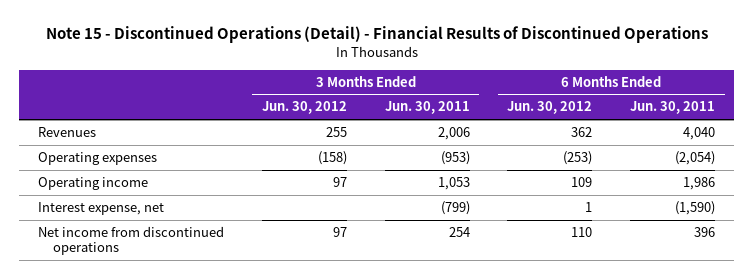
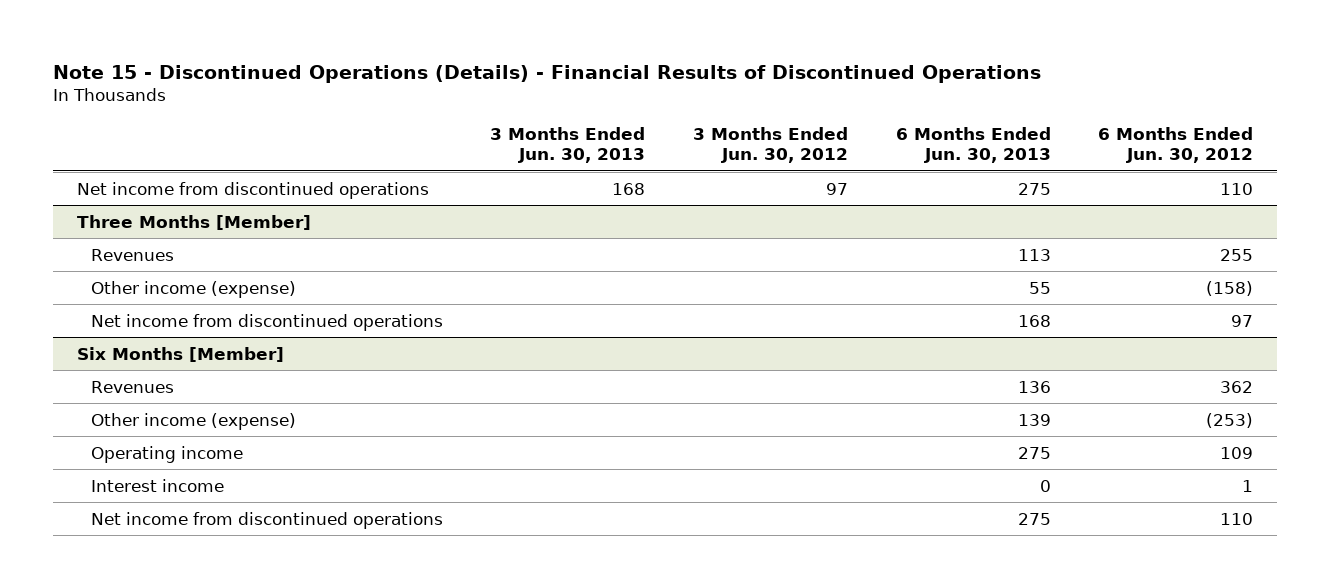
[45,26,708,44] Note 15 - Discontinued Operations (Detail) - Financial Results of Discontinued Operations -> [53,64,1042,83] Note 15 - Discontinued Operations (Details) - Financial Results of Discontinued Operations
[384,101,470,115] Jun. 30, 2011 -> none
[630,101,716,115] Jun. 30, 2011 -> none
none -> [490,126,646,164] 3 Months Ended Jun. 30, 2013
none -> [895,126,1051,164] 6 Months Ended Jun. 30, 2013
[37,127,96,138] Revenues -> none
[37,152,157,166] Operating expenses -> none
[37,177,148,191] Operating income -> none
[37,202,164,216] Interest expense, net -> none
none -> [77,214,312,230] Three Months [Member]
none -> [90,248,174,261] Revenues
none -> [90,280,296,298] Other income (expense)
none -> [90,313,443,331] Net income from discontinued operations
none -> [77,346,285,362] Six Months [Member]
none -> [90,380,174,393] Revenues
none -> [90,412,296,430] Other income (expense)
none -> [90,445,243,463] Operating income
none -> [90,478,224,492] Interest income
none -> [90,511,443,529] Net income from discontinued operations

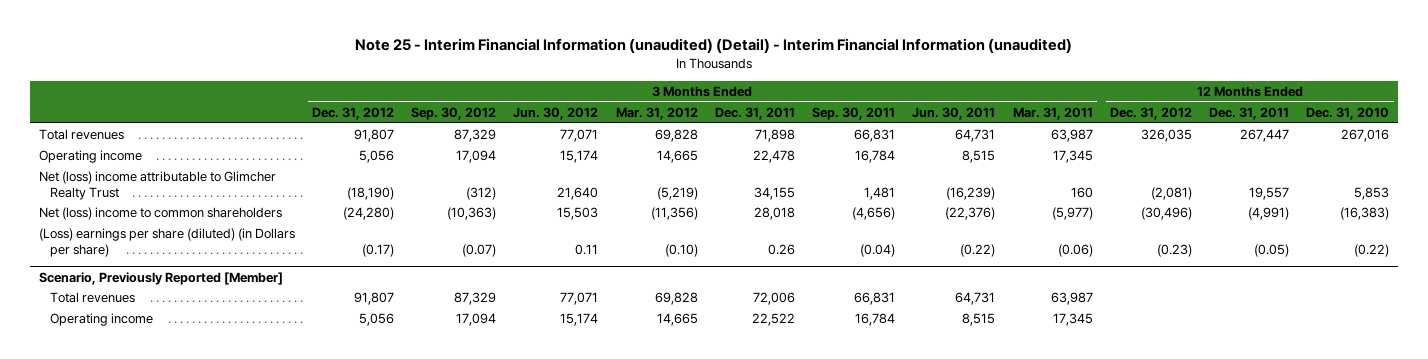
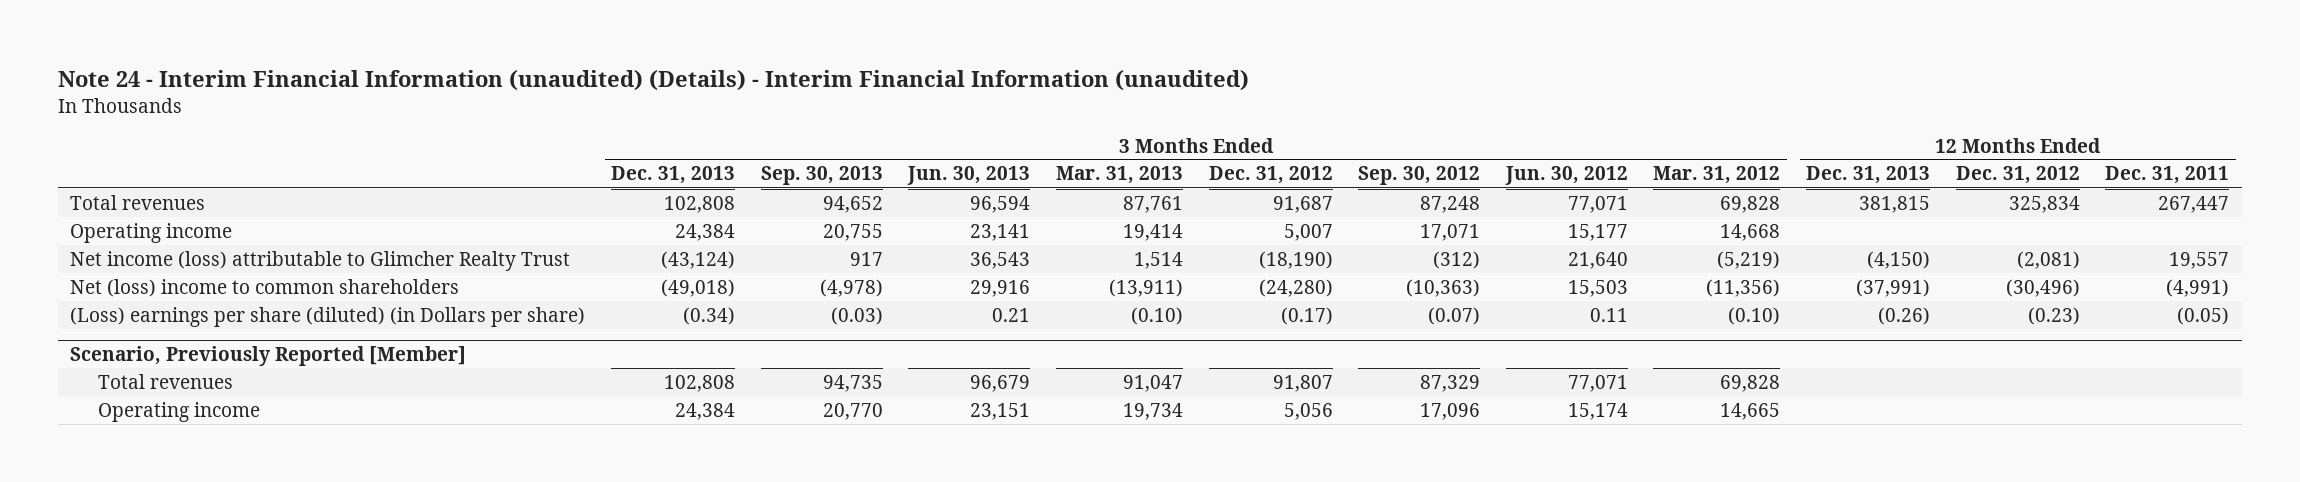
[355,38,1073,54] Note 25 - Interim Financial Information (unaudited) (Detail) - Interim Financial Information (unaudited) -> [57,70,1249,92] Note 24 - Interim Financial Information (unaudited) (Details) - Interim Financial Information (unaudited)
[714,106,795,120] Dec. 31, 2011 -> none
[812,106,896,120] Sep. 30, 2011 -> none
[912,106,996,120] Jun. 30, 2011 -> none
[1012,106,1093,120] Mar. 31, 2011 -> none
[1306,106,1390,120] Dec. 31, 2010 -> none
none -> [611,166,736,185] Dec. 31, 2013
none -> [760,166,883,186] Sep. 30, 2013
none -> [907,166,1031,186] Jun. 30, 2013
none -> [1055,166,1183,185] Mar. 31, 2013
none -> [1805,166,1930,185] Dec. 31, 2013
[353,128,394,142] 91,807 -> [1272,195,1333,213] 91,687
[454,128,497,142] 87,329 -> [1420,195,1481,213] 87,248
[1140,128,1192,142] 326,035 -> [2008,195,2080,213] 325,834
[358,149,394,163] 5,056 -> [1283,223,1333,241] 5,007
[456,149,497,163] 17,094 -> [1420,223,1481,241] 17,071
[560,149,599,163] 15,174 -> [1567,223,1628,241] 15,177
[656,149,698,163] 14,665 -> [1720,223,1781,241] 14,668
[38,170,276,200] Net (loss) income attributable to Glimcher Realty Trust -> [70,250,571,271] Net income (loss) attributable to Glimcher Realty Trust
[456,312,497,326] 17,094 -> [1420,402,1481,420] 17,096

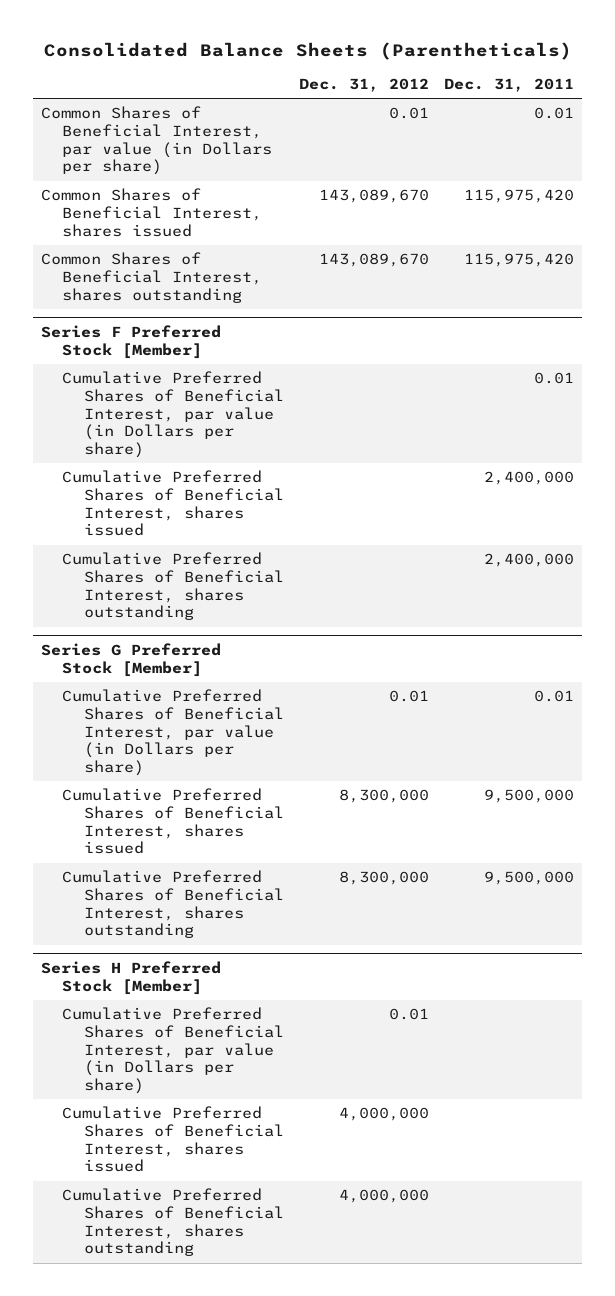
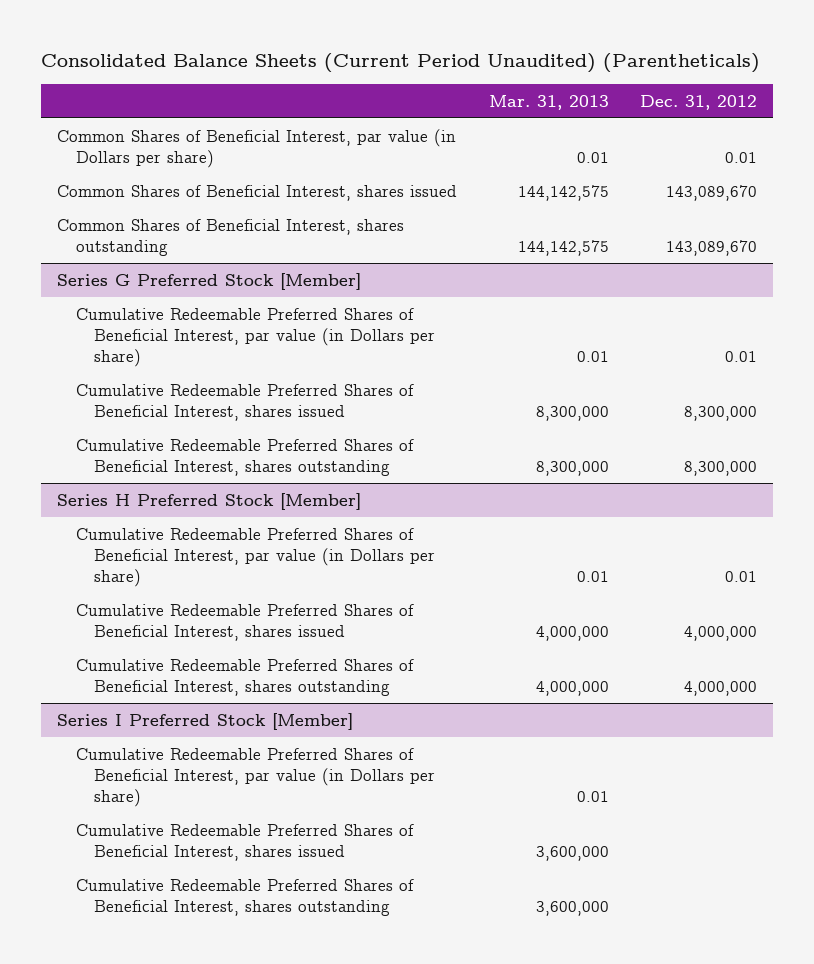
[43,41,572,60] Consolidated Balance Sheets (Parentheticals) -> [41,53,761,74] Consolidated Balance Sheets (Current Period Unaudited) (Parentheticals)
[444,78,575,93] Dec. 31, 2011 -> none
none -> [488,94,609,110] Mar. 31, 2013
[40,325,221,359] Series F Preferred Stock [Member] -> none
[62,371,284,458] Cumulative Preferred Shares of Beneficial Interest, par value (in Dollars per share) -> none
[62,470,284,537] Cumulative Preferred Shares of Beneficial Interest, shares issued -> none
[62,552,284,621] Cumulative Preferred Shares of Beneficial Interest, shares outstanding -> none
[62,689,284,776] Cumulative Preferred Shares of Beneficial Interest, par value (in Dollars per share) -> [75,307,436,367] Cumulative Redeemable Preferred Shares of Beneficial Interest, par value (in Dollars per share)
[62,788,284,855] Cumulative Preferred Shares of Beneficial Interest, shares issued -> [75,383,414,421] Cumulative Redeemable Preferred Shares of Beneficial Interest, shares issued
[62,870,284,939] Cumulative Preferred Shares of Beneficial Interest, shares outstanding -> [75,438,414,476] Cumulative Redeemable Preferred Shares of Beneficial Interest, shares outstanding
[62,1007,284,1094] Cumulative Preferred Shares of Beneficial Interest, par value (in Dollars per share) -> [75,527,436,587] Cumulative Redeemable Preferred Shares of Beneficial Interest, par value (in Dollars per share)
[62,1106,284,1173] Cumulative Preferred Shares of Beneficial Interest, shares issued -> [75,603,414,641] Cumulative Redeemable Preferred Shares of Beneficial Interest, shares issued
[62,1188,284,1257] Cumulative Preferred Shares of Beneficial Interest, shares outstanding -> [75,658,414,696] Cumulative Redeemable Preferred Shares of Beneficial Interest, shares outstanding
none -> [57,712,354,730] Series I Preferred Stock [Member]
none -> [75,747,436,807] Cumulative Redeemable Preferred Shares of Beneficial Interest, par value (in Dollars per share)
none -> [75,823,414,861] Cumulative Redeemable Preferred Shares of Beneficial Interest, shares issued
none -> [75,878,414,916] Cumulative Redeemable Preferred Shares of Beneficial Interest, shares outstanding

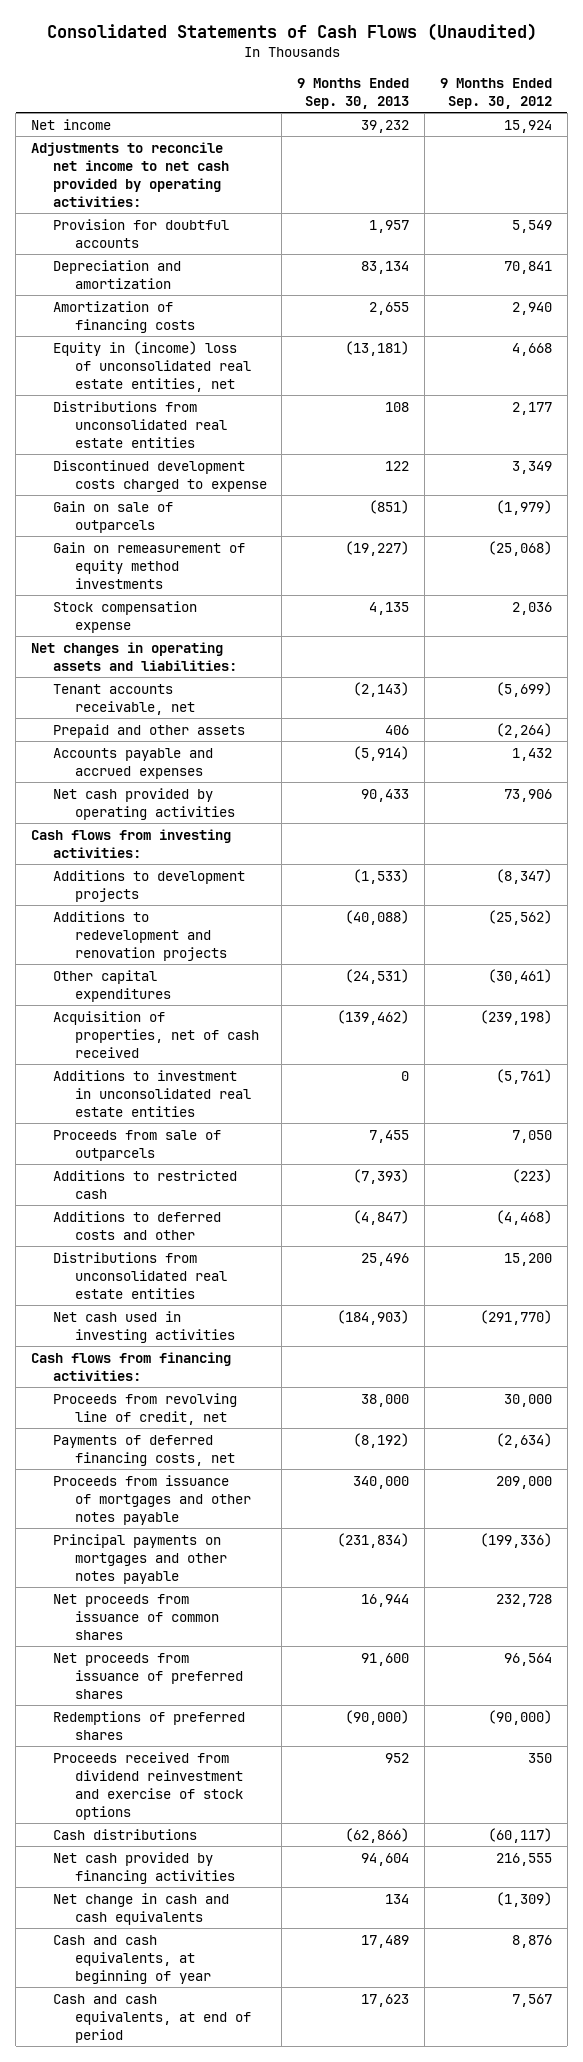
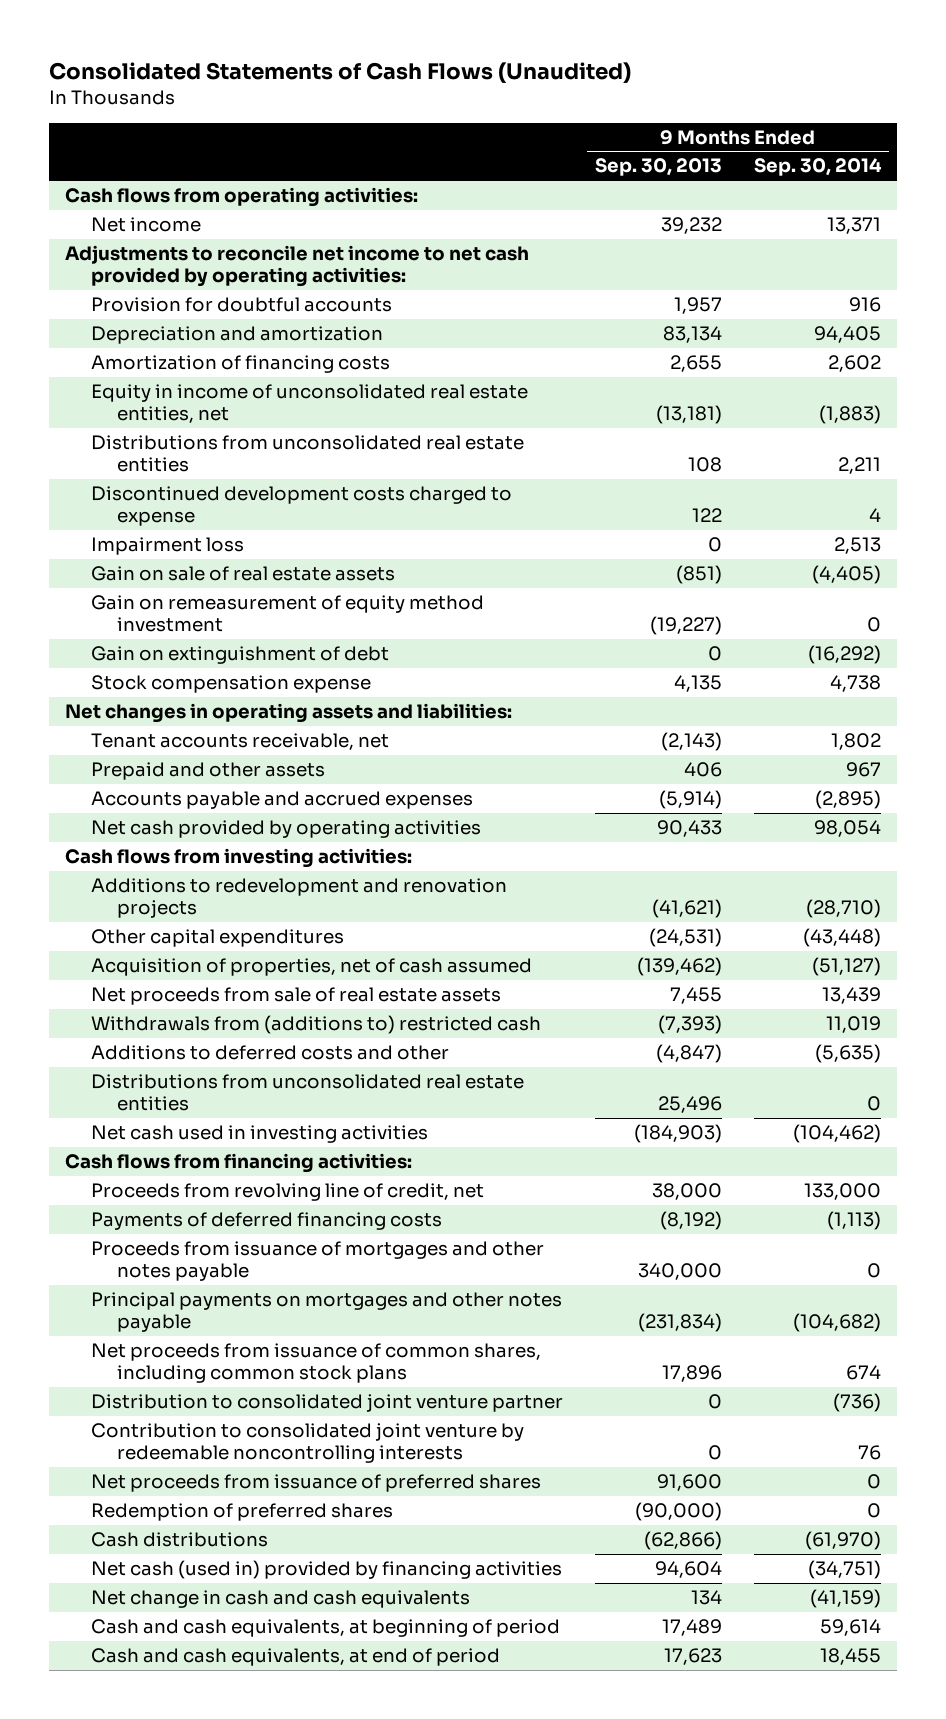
[440,78,553,110] 9 Months Ended Sep. 30, 2012 -> none
none -> [753,158,882,177] Sep. 30, 2014
none -> [65,187,419,208] Cash flows from operating activities:
[52,340,251,392] Equity in (income) loss of unconsolidated real estate entities, net -> [91,384,529,424] Equity in income of unconsolidated real estate entities, net
none -> [91,537,245,556] Impairment loss
[52,500,173,533] Gain on sale of outparcels -> [91,566,396,582] Gain on sale of real estate assets
[52,541,245,589] Gain on remeasurement of equity method investments -> [91,595,485,633] Gain on remeasurement of equity method investment
none -> [91,646,390,665] Gain on extinguishment of debt
[52,869,245,902] Additions to development projects -> none
[345,909,410,925] (40,088) -> [652,899,723,919] (41,621)
[52,1069,251,1117] Additions to investment in unconsolidated real estate entities -> none
[52,1010,259,1058] Acquisition of properties, net of cash received -> [91,958,533,977] Acquisition of properties, net of cash assumed
[52,1129,221,1161] Proceeds from sale of outparcels -> [91,987,502,1006] Net proceeds from sale of real estate assets
[52,1169,237,1199] Additions to restricted cash -> [91,1015,542,1035] Withdrawals from (additions to) restricted cash
[52,1434,235,1466] Payments of deferred financing costs, net -> [91,1212,443,1231] Payments of deferred financing costs
[52,1593,219,1640] Net proceeds from issuance of common shares -> [91,1343,542,1384] Net proceeds from issuance of common shares, including common stock plans
[361,1593,410,1607] 16,944 -> [662,1365,723,1383] 17,896
none -> [91,1394,564,1413] Distribution to consolidated joint venture partner
none -> [91,1423,525,1464] Contribution to consolidated joint venture by redeemable noncontrolling interests
[52,1751,243,1820] Proceeds received from dividend reinvestment and exercise of stock options -> none
[52,1710,245,1740] Redemptions of preferred shares -> [91,1503,394,1522] Redemption of preferred shares
[52,1851,235,1884] Net cash provided by financing activities -> [91,1560,563,1580] Net cash (used in) provided by financing activities
[52,1934,211,1984] Cash and cash equivalents, at beginning of year -> [91,1619,561,1638] Cash and cash equivalents, at beginning of period

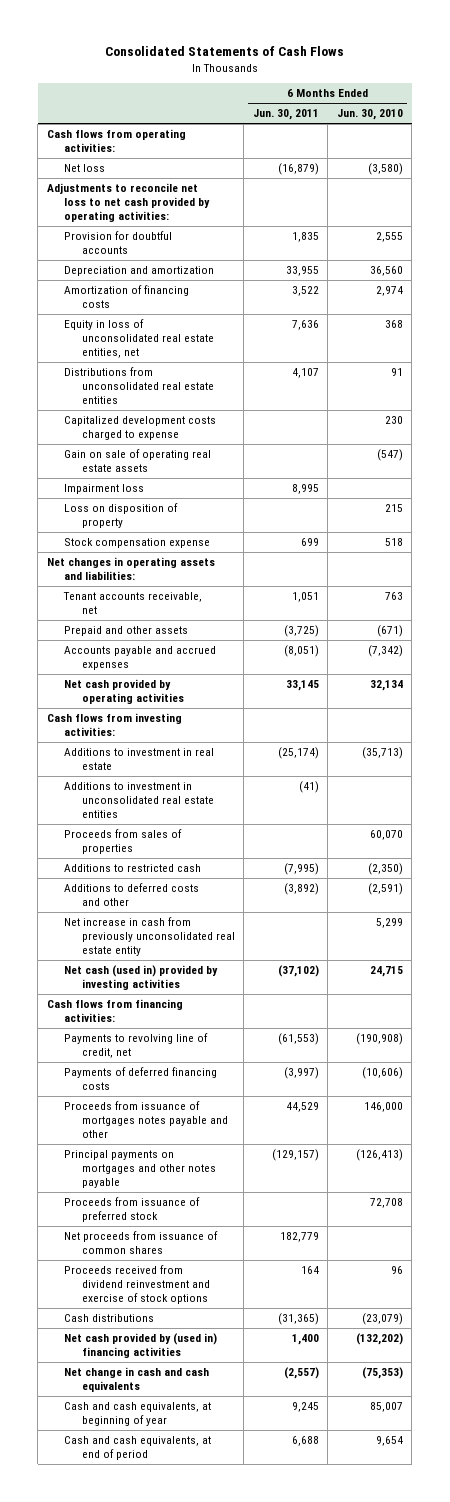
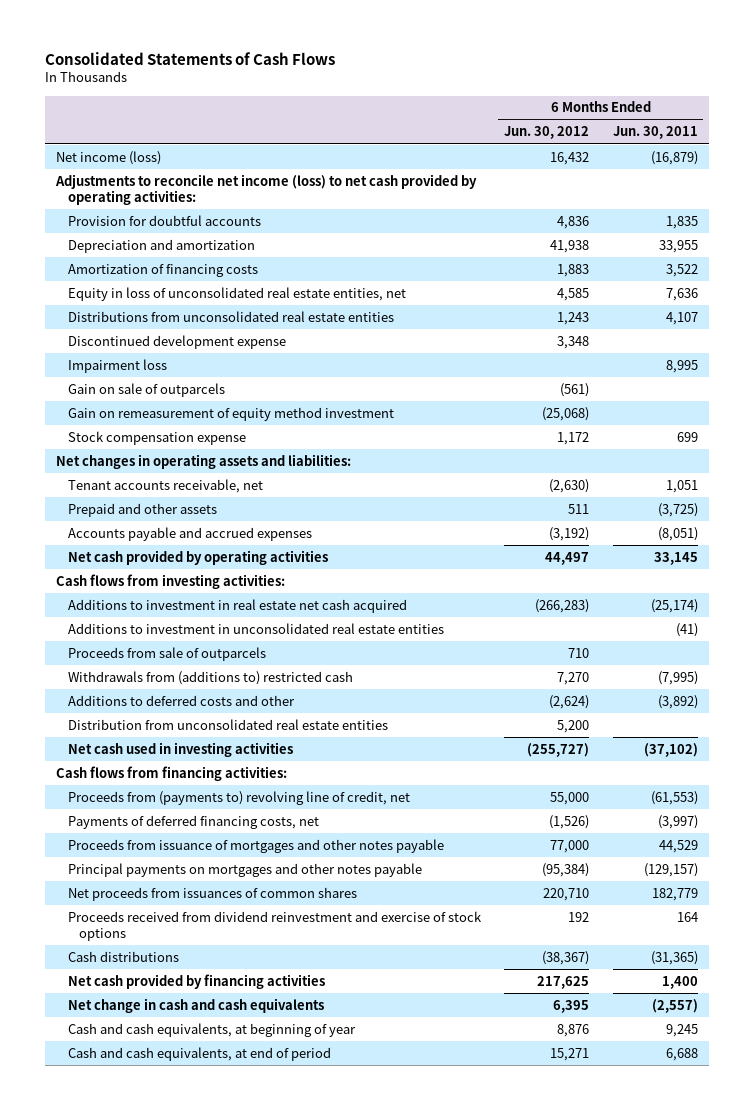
[336,109,403,121] Jun. 30, 2010 -> none
none -> [504,126,590,140] Jun. 30, 2012
[46,129,186,153] Cash flows from operating activities: -> none
[64,164,106,173] Net loss -> [56,150,162,165] Net income (loss)
[46,183,211,222] Adjustments to reconcile net loss to net cash provided by operating activities: -> [55,173,478,205] Adjustments to reconcile net income (loss) to net cash provided by operating activities:
[64,449,212,473] Gain on sale of operating real estate assets -> none
[64,416,217,441] Capitalized development costs charged to expense -> [67,334,286,349] Discontinued development expense
[64,503,179,529] Loss on disposition of property -> none
none -> [67,382,225,397] Gain on sale of outparcels
none -> [67,406,394,421] Gain on remeasurement of equity method investment
[64,748,215,771] Additions to investment in real estate -> [67,598,407,613] Additions to investment in real estate net cash acquired
[64,829,183,855] Proceeds from sales of properties -> none
none -> [67,646,266,661] Proceeds from sale of outparcels
[64,864,202,873] Additions to restricted cash -> [67,670,353,685] Withdrawals from (additions to) restricted cash
[64,917,235,956] Net increase in cash from previously unconsolidated real estate entity -> none
none -> [67,718,388,730] Distribution from unconsolidated real estate entities
[64,965,219,991] Net cash (used in) provided by investing activities -> [67,741,293,757] Net cash used in investing activities
[64,1033,209,1059] Payments to revolving line of credit, net -> [67,790,410,805] Proceeds from (payments to) revolving line of credit, net
[64,1067,218,1091] Payments of deferred financing costs -> [67,814,319,829] Payments of deferred financing costs, net
[64,1101,228,1138] Proceeds from issuance of mortgages notes payable and other -> [67,838,444,853] Proceeds from issuance of mortgages and other notes payable
[64,1197,201,1223] Proceeds from issuance of preferred stock -> none
[64,1231,219,1255] Net proceeds from issuance of common shares -> [67,886,357,901] Net proceeds from issuances of common shares
[64,1333,218,1359] Net cash provided by (used in) financing activities -> [67,973,325,989] Net cash provided by financing activities

